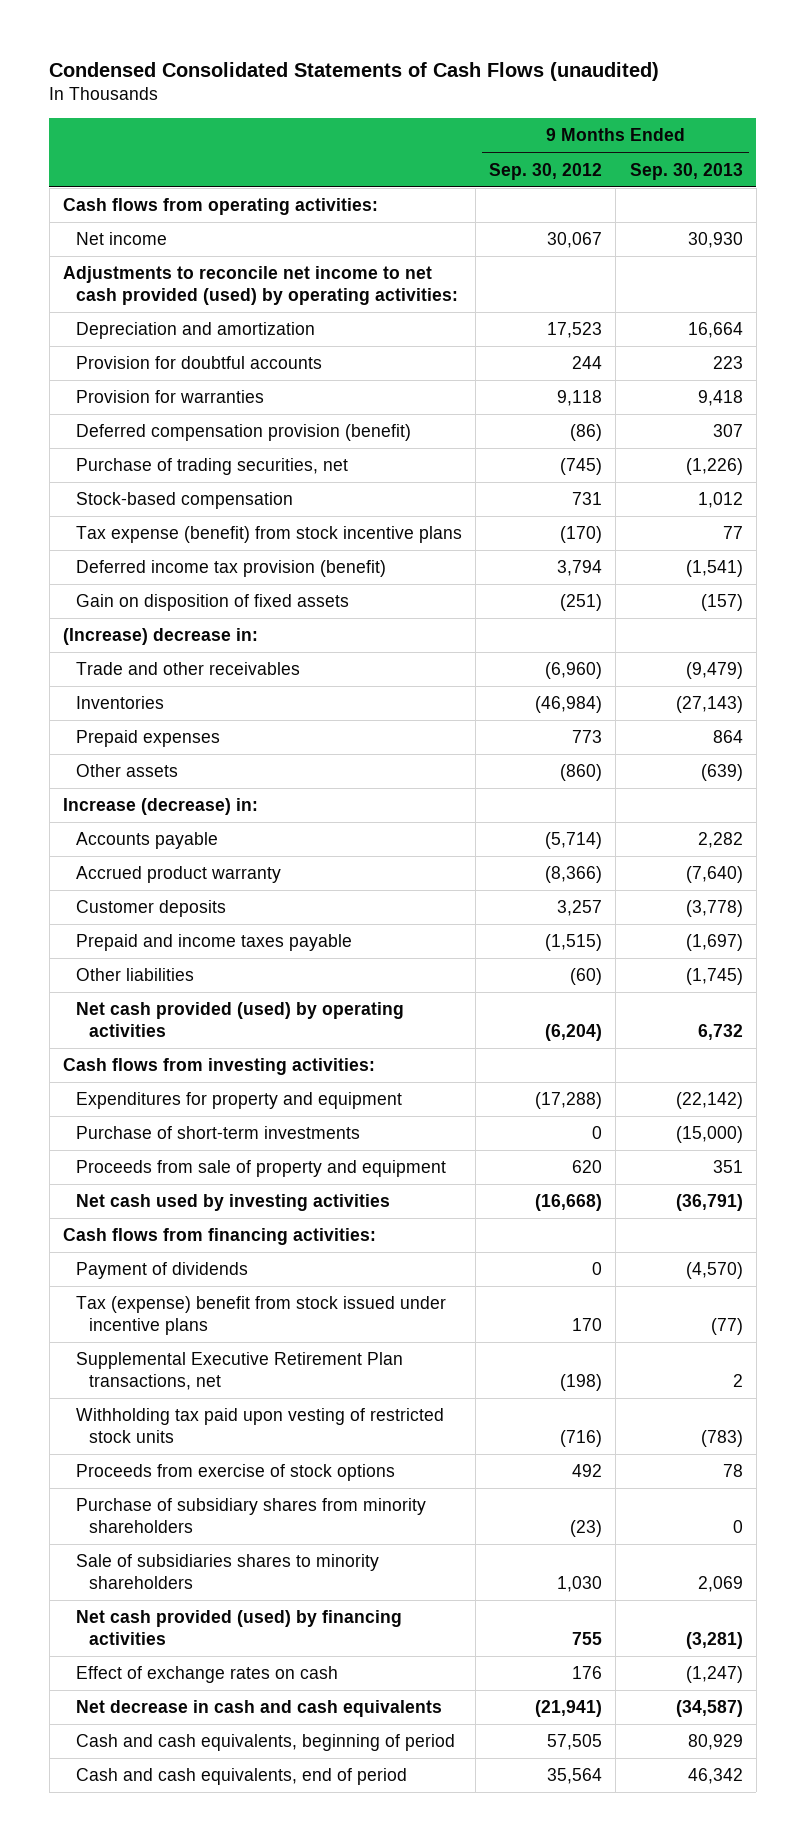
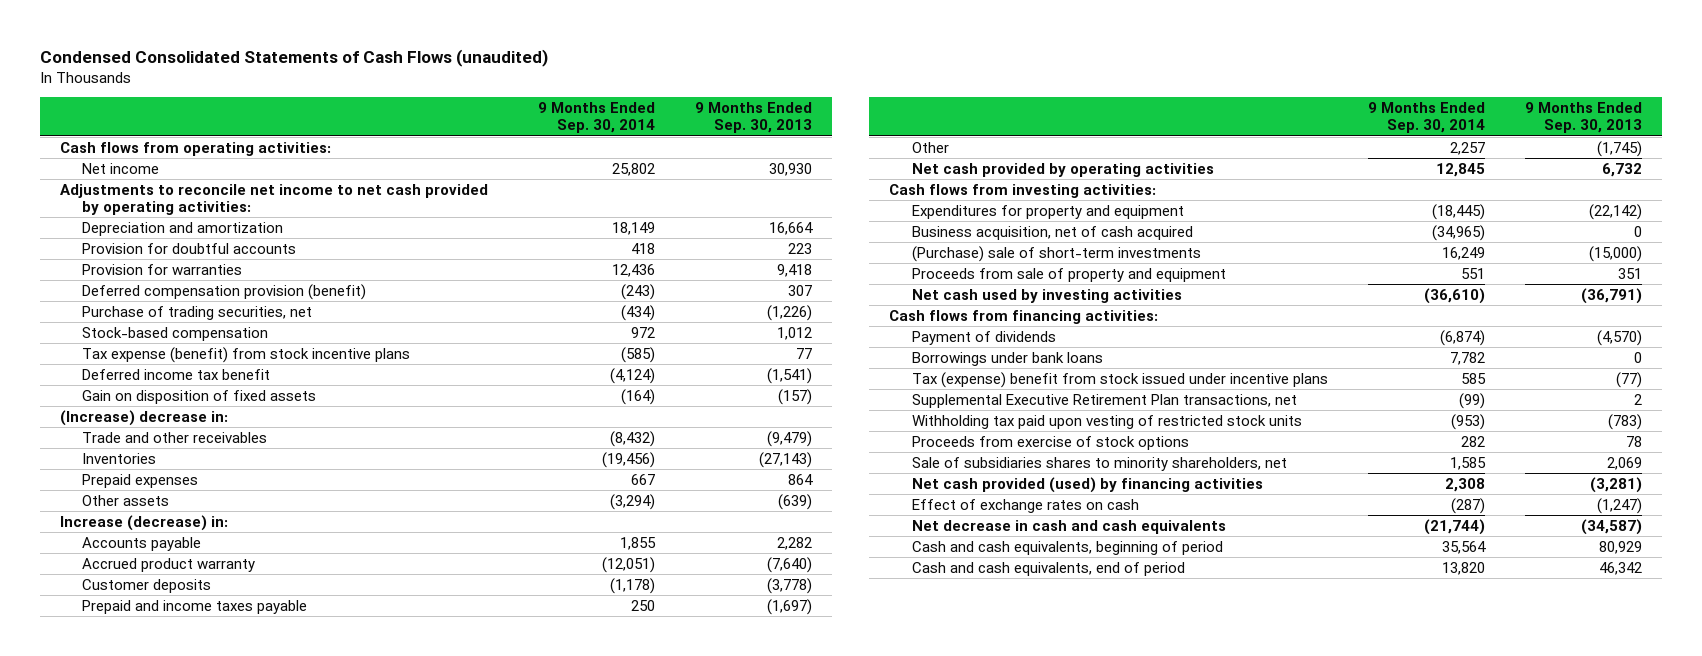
[489,162,603,180] Sep. 30, 2012 -> none
none -> [538,102,656,134] 9 Months Ended Sep. 30, 2014
[62,266,458,305] Adjustments to reconcile net income to net cash provided (used) by operating activities: -> [59,183,488,215] Adjustments to reconcile net income to net cash provided by operating activities:
[75,560,386,578] Deferred income tax provision (benefit) -> [82,368,271,380] Deferred income tax benefit
[75,968,194,982] Other liabilities -> [911,141,949,153] Other
[75,1002,404,1037] Net cash provided (used) by operating activities -> [911,162,1214,177] Net cash provided by operating activities
none -> [911,225,1193,240] Business acquisition, net of cash acquired
[75,1126,360,1140] Purchase of short-term investments -> [911,245,1201,262] (Purchase) sale of short-term investments
none -> [911,351,1103,366] Borrowings under bank loans
[75,1498,426,1533] Purchase of subsidiary shares from minority shareholders -> none
[75,1554,379,1589] Sale of subsidiaries shares to minority shareholders -> [911,456,1287,471] Sale of subsidiaries shares to minority shareholders, net

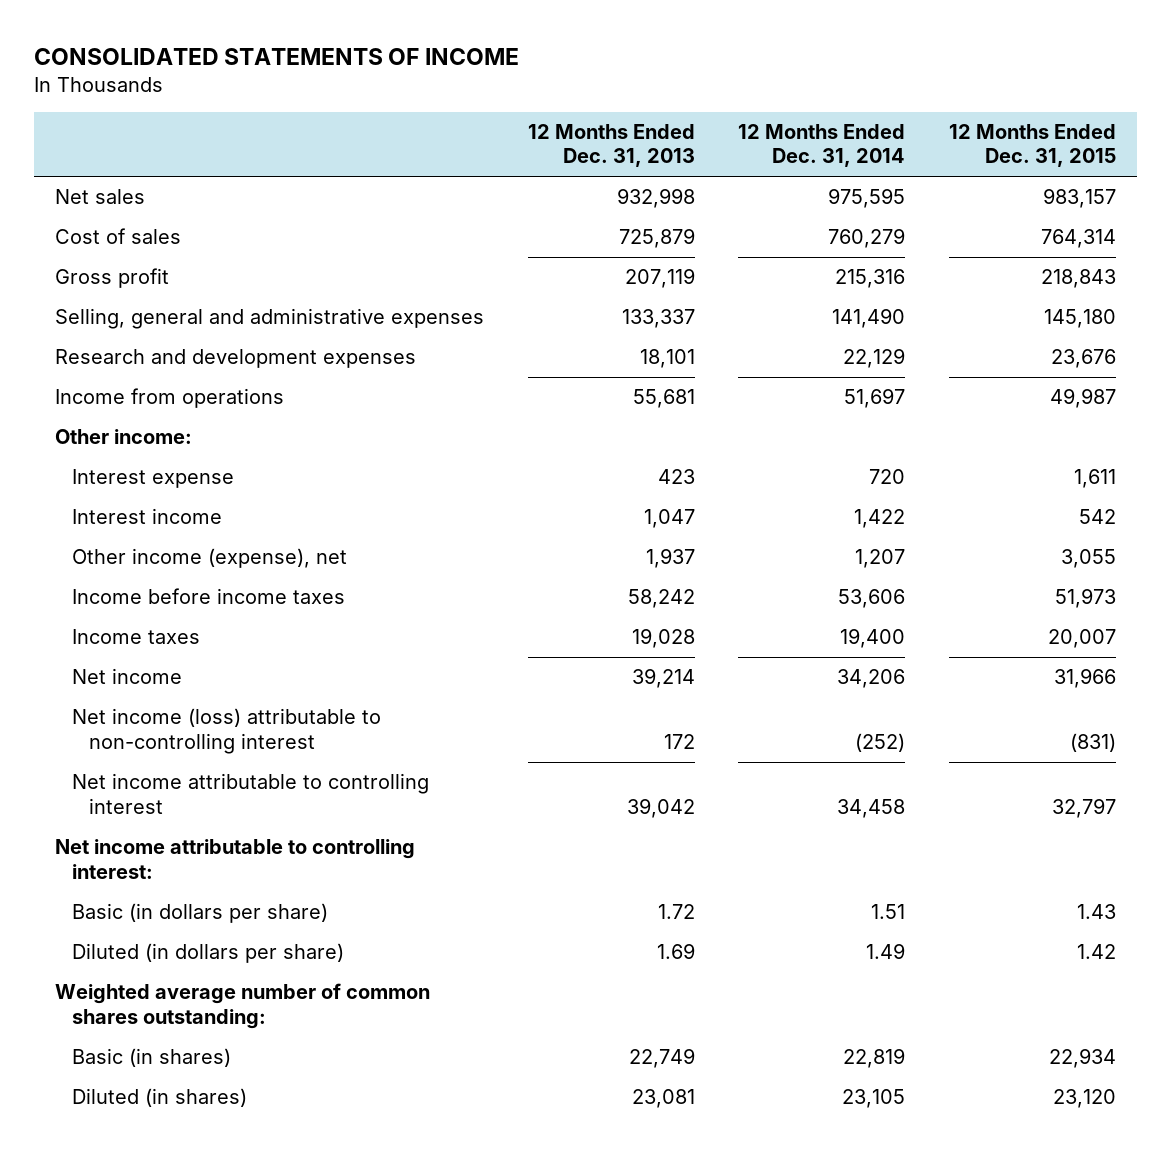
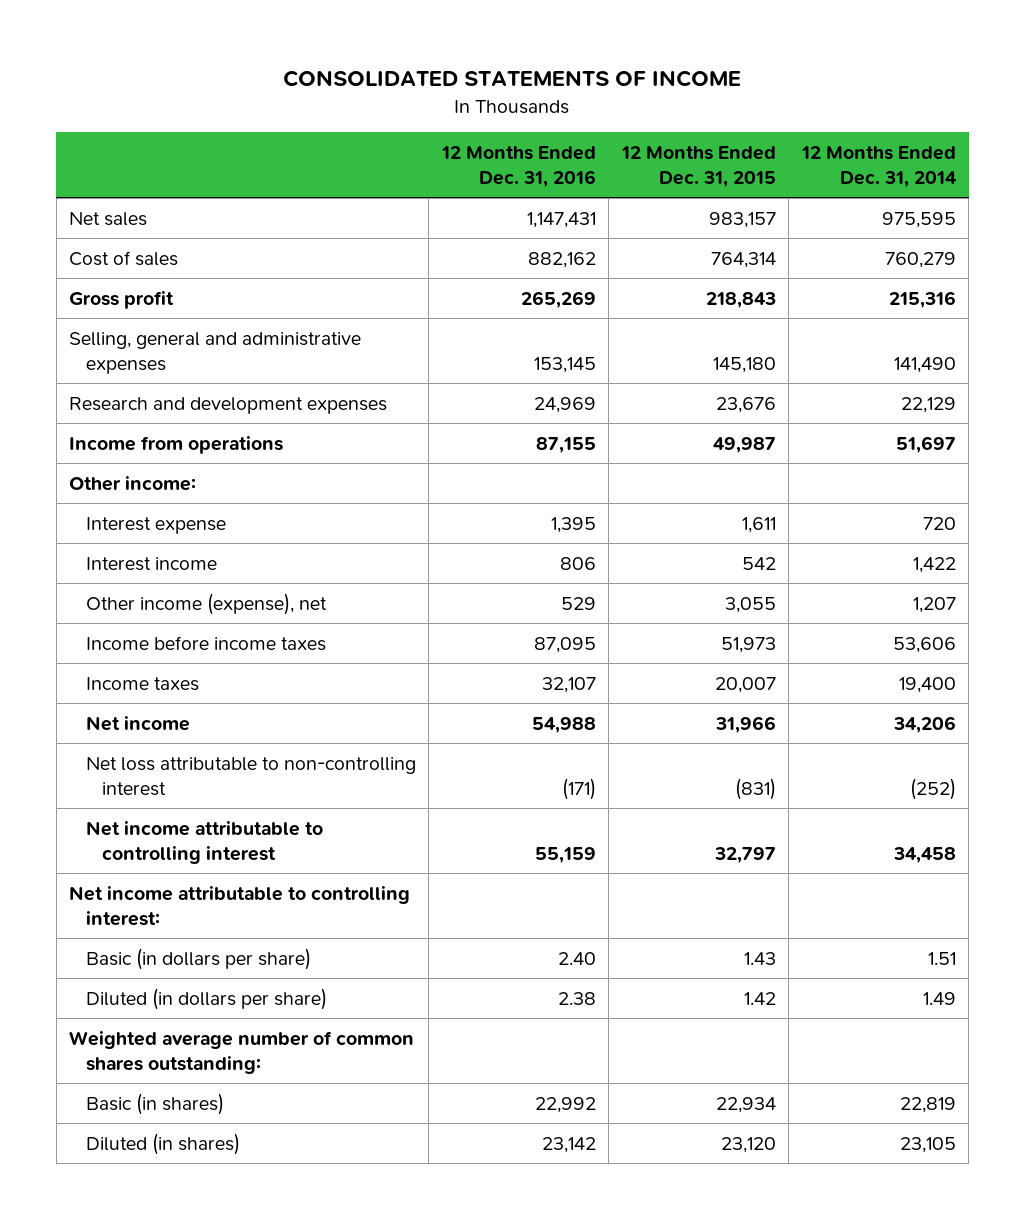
[527,123,695,168] 12 Months Ended Dec. 31, 2013 -> none
none -> [440,145,596,187] 12 Months Ended Dec. 31, 2016
[72,708,382,754] Net income (loss) attributable to non-controlling interest -> [85,756,416,796] Net loss attributable to non-controlling interest

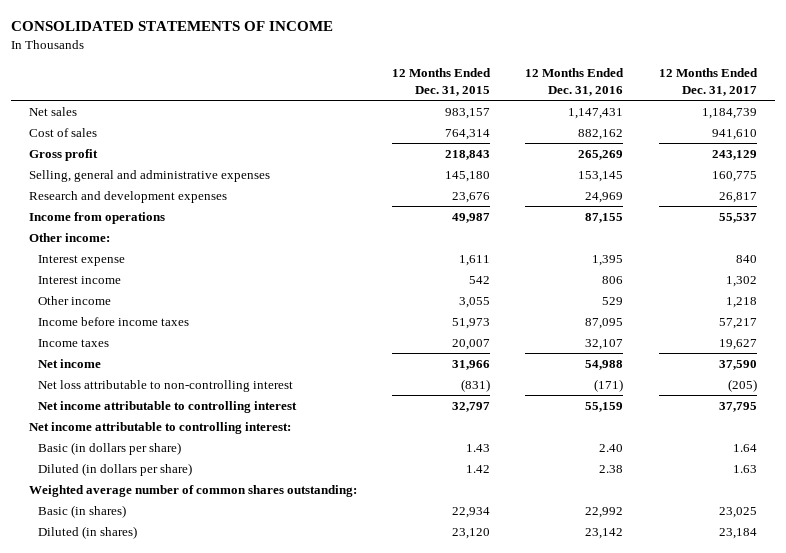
[800,145,957,187] 12 Months Ended Dec. 31, 2014 -> none
none -> [658,68,758,96] 12 Months Ended Dec. 31, 2017
[85,592,327,615] Other income (expense), net -> [38,295,112,305] Other income

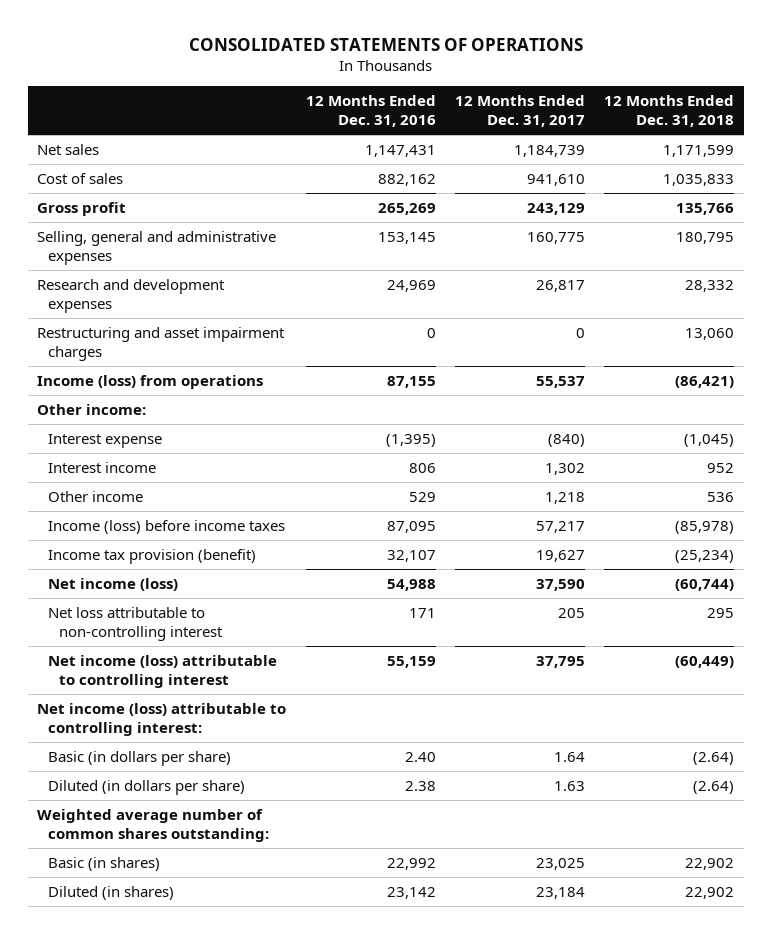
[10,21,333,32] CONSOLIDATED STATEMENTS OF INCOME -> [188,38,583,52] CONSOLIDATED STATEMENTS OF OPERATIONS
[392,68,492,96] 12 Months Ended Dec. 31, 2015 -> none
none -> [604,94,735,128] 12 Months Ended Dec. 31, 2018
none -> [37,326,286,361] Restructuring and asset impairment charges
[28,211,165,224] Income from operations -> [37,374,264,389] Income (loss) from operations
[592,254,624,266] 1,395 -> [385,433,436,447] (1,395)
[735,254,757,263] 840 -> [547,433,585,447] (840)
[38,316,190,326] Income before income taxes -> [48,519,286,534] Income (loss) before income taxes
[38,338,110,347] Income taxes -> [48,548,257,564] Income tax provision (benefit)
[38,358,102,368] Net income -> [48,577,179,591] Net income (loss)
[594,378,624,392] (171) -> [408,607,436,618] 171
[727,378,757,392] (205) -> [557,607,585,618] 205
[38,400,298,413] Net income attributable to controlling interest -> [48,654,278,688] Net income (loss) attributable to controlling interest
[28,421,291,434] Net income attributable to controlling interest: -> [37,702,287,736] Net income (loss) attributable to controlling interest:

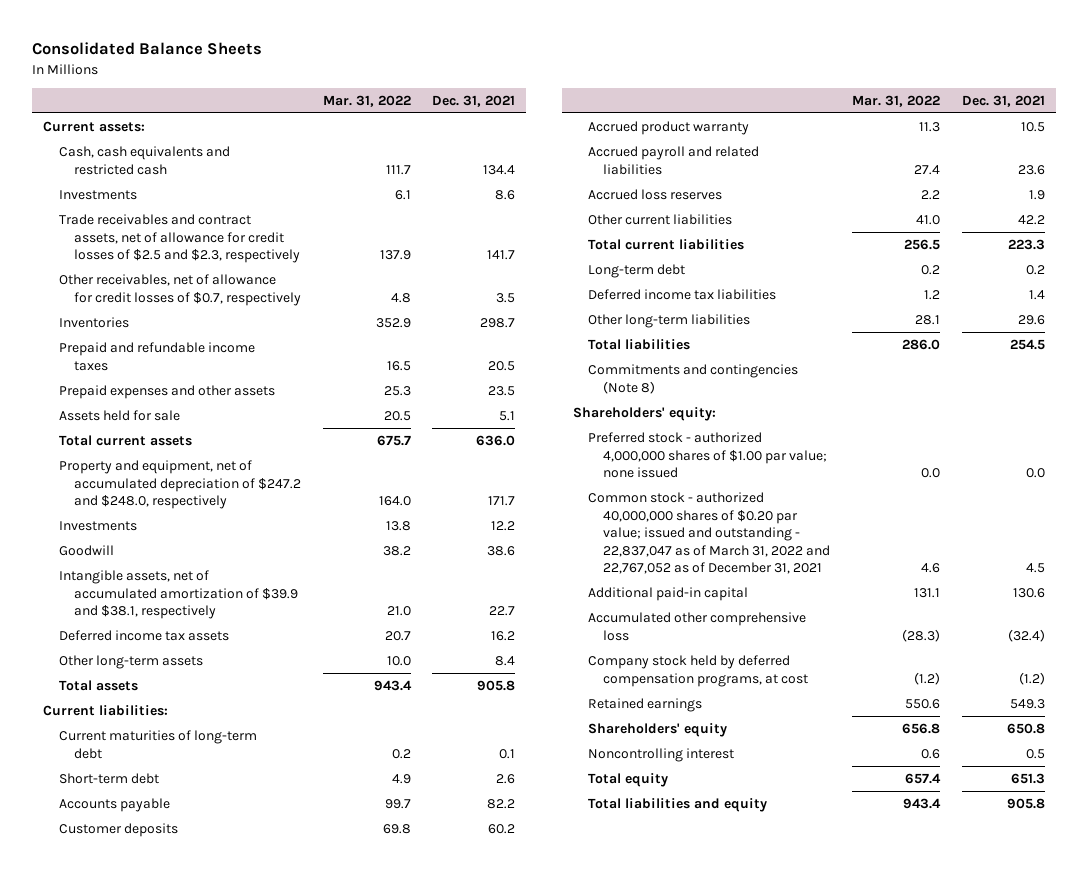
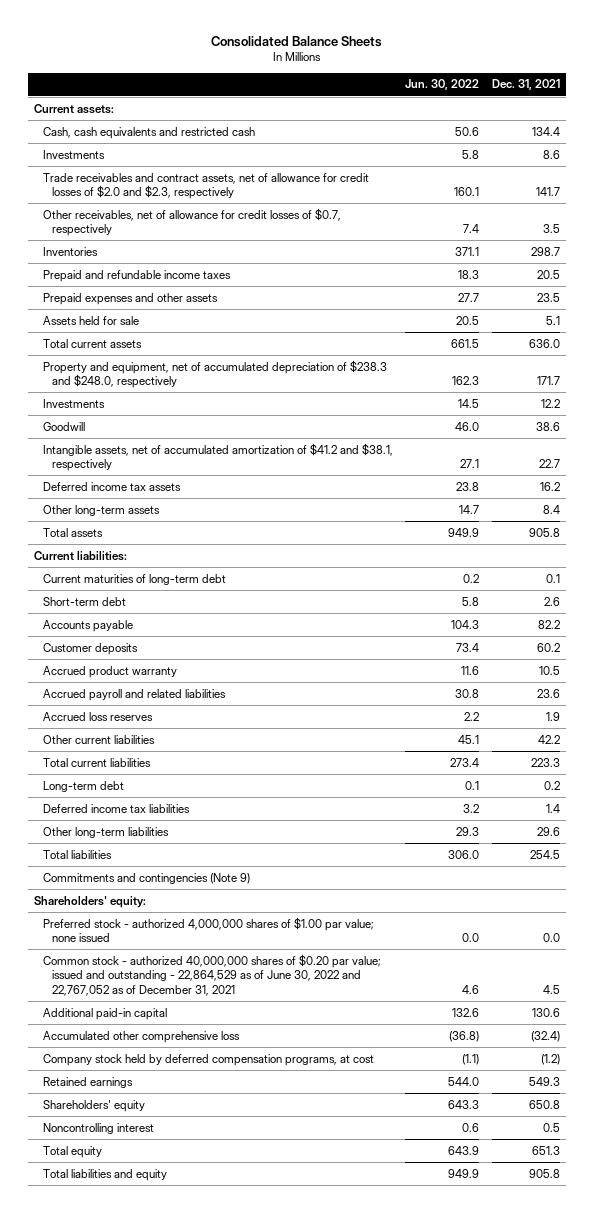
[322,94,411,107] Mar. 31, 2022 -> none
none -> [405,79,480,91] Jun. 30, 2022
[58,213,300,264] Trade receivables and contract assets, net of allowance for credit losses of $2.5 and $2.3, respectively -> [43,172,370,200] Trade receivables and contract assets, net of allowance for credit losses of $2.0 and $2.3, respectively
[58,459,301,510] Property and equipment, net of accumulated depreciation of $247.2 and $248.0, respectively -> [43,359,388,389] Property and equipment, net of accumulated depreciation of $238.3 and $248.0, respectively
[58,569,298,620] Intangible assets, net of accumulated amortization of $39.9 and $38.1, respectively -> [43,442,394,472] Intangible assets, net of accumulated amortization of $41.2 and $38.1, respectively
[588,363,799,394] Commitments and contingencies (Note 8) -> [43,872,251,884] Commitments and contingencies (Note 9)
[588,491,831,575] Common stock - authorized 40,000,000 shares of $0.20 par value; issued and outstanding - 22,837,047 as of March 31, 2022 and 22,767,052 as of December 31, 2021 -> [43,953,382,996] Common stock - authorized 40,000,000 shares of $0.20 par value; issued and outstanding - 22,864,529 as of June 30, 2022 and 22,767,052 as of December 31, 2021

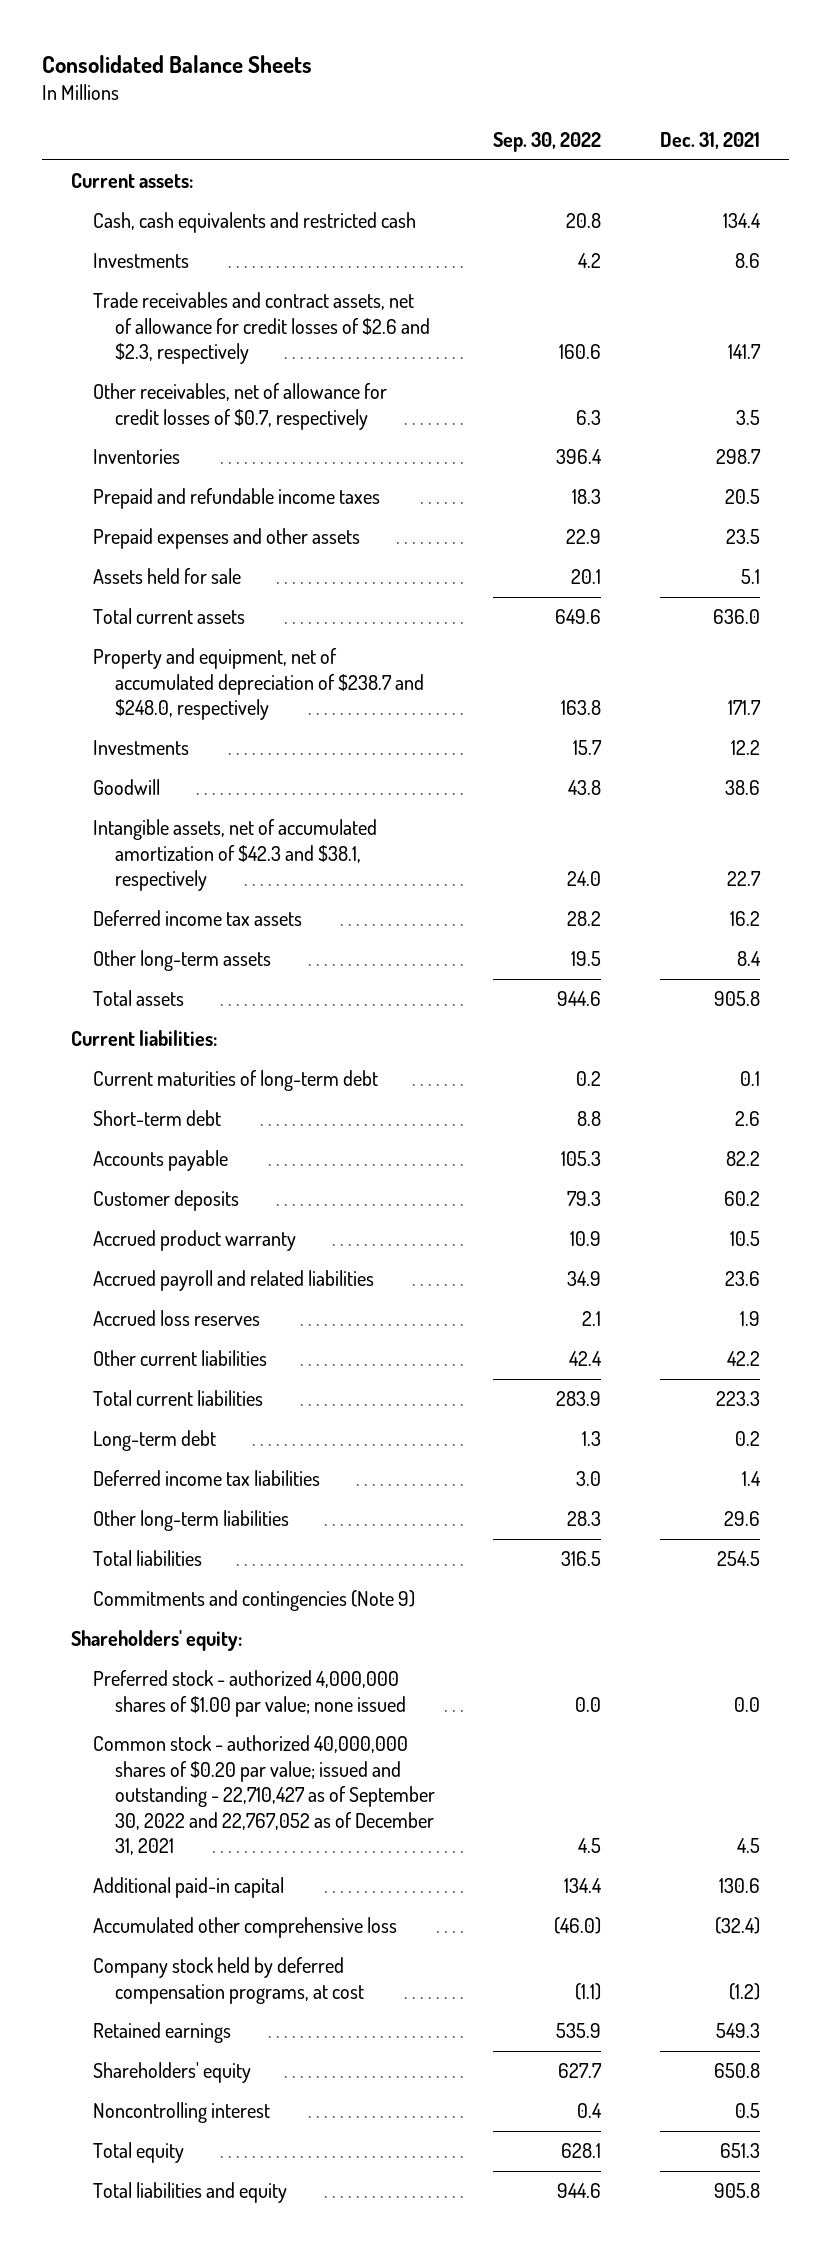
[405,79,480,91] Jun. 30, 2022 -> none
none -> [493,132,602,153] Sep. 30, 2022
[43,172,370,200] Trade receivables and contract assets, net of allowance for credit losses of $2.0 and $2.3, respectively -> [92,292,431,365] Trade receivables and contract assets, net of allowance for credit losses of $2.6 and $2.3, respectively
[43,359,388,389] Property and equipment, net of accumulated depreciation of $238.3 and $248.0, respectively -> [92,648,425,721] Property and equipment, net of accumulated depreciation of $238.7 and $248.0, respectively
[43,442,394,472] Intangible assets, net of accumulated amortization of $41.2 and $38.1, respectively -> [92,819,377,892] Intangible assets, net of accumulated amortization of $42.3 and $38.1, respectively
[43,953,382,996] Common stock - authorized 40,000,000 shares of $0.20 par value; issued and outstanding - 22,864,529 as of June 30, 2022 and 22,767,052 as of December 31, 2021 -> [92,1735,436,1856] Common stock - authorized 40,000,000 shares of $0.20 par value; issued and outstanding - 22,710,427 as of September 30, 2022 and 22,767,052 as of December 31, 2021

